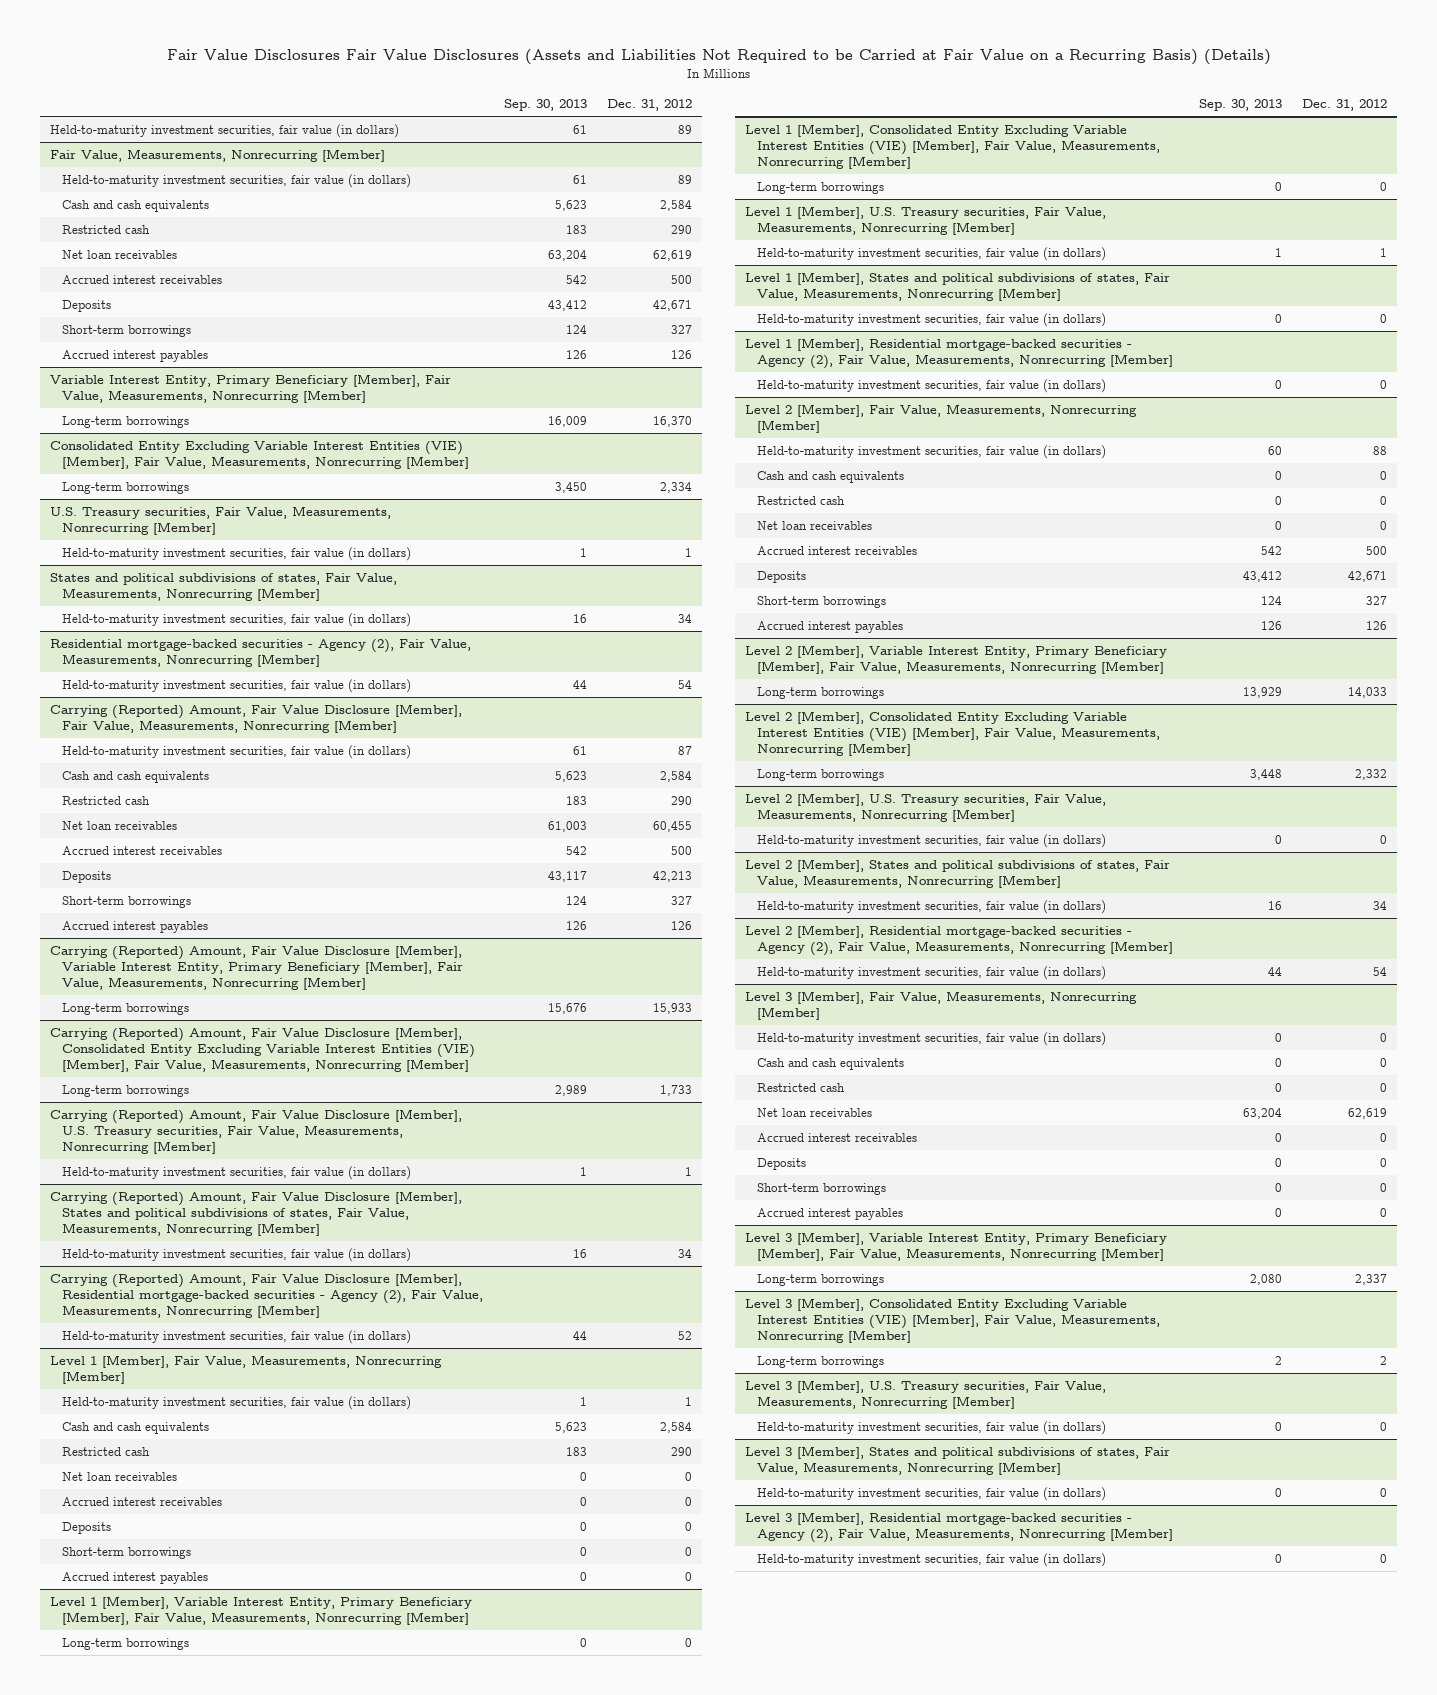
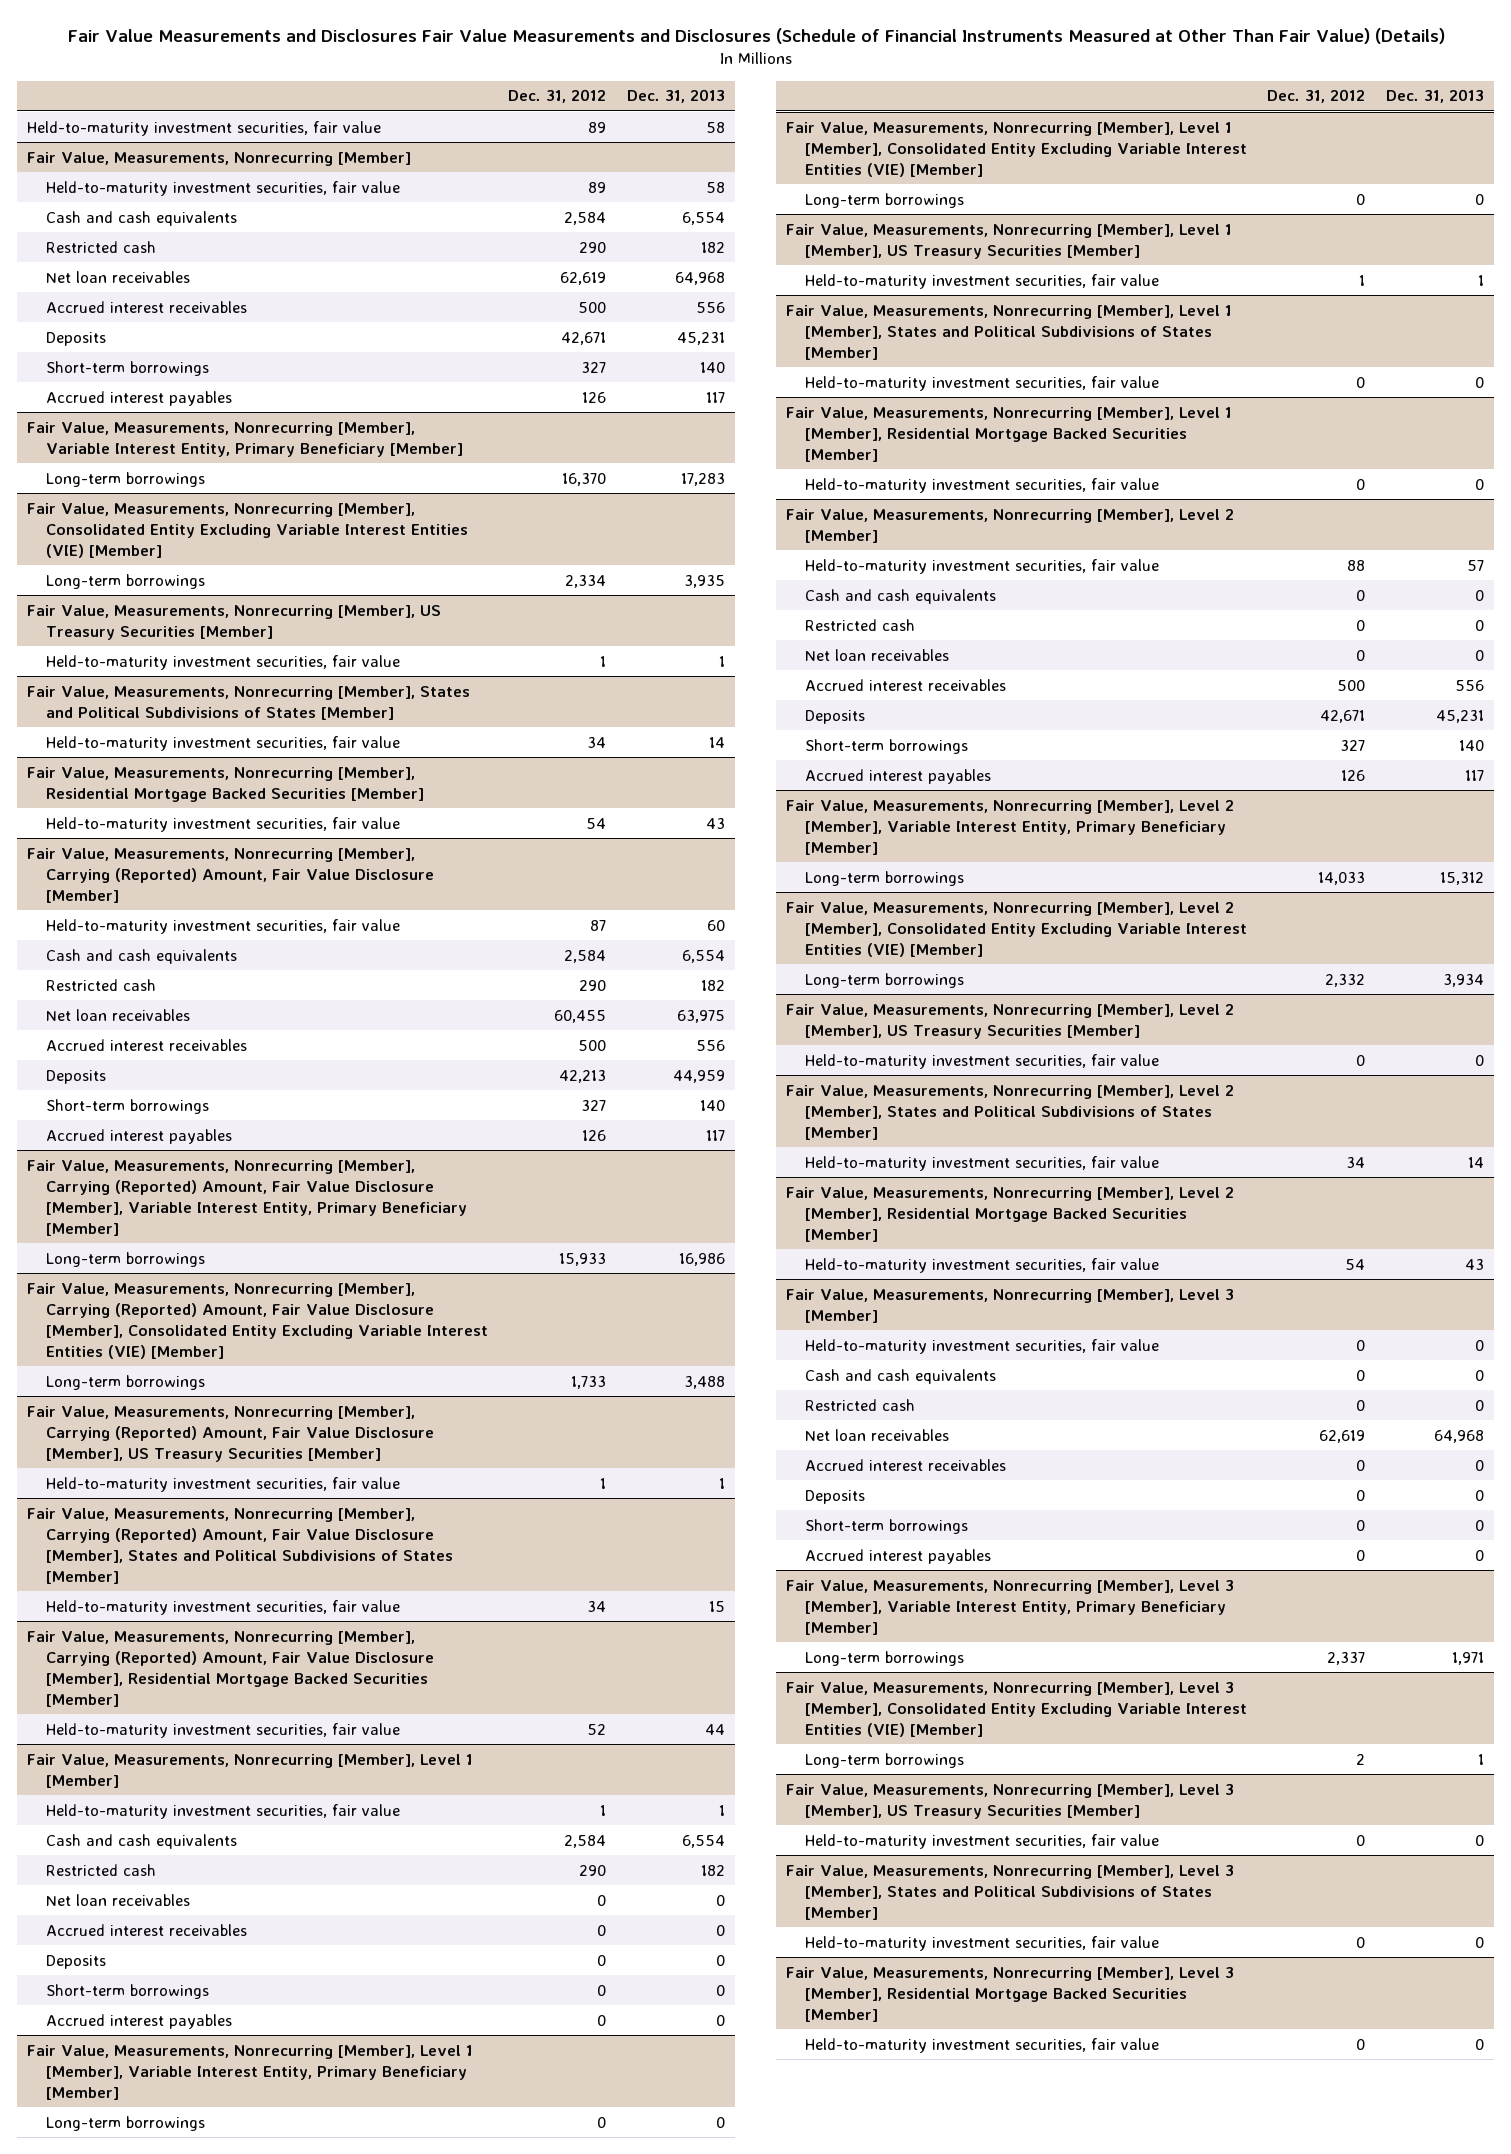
[166,49,1271,66] Fair Value Disclosures Fair Value Disclosures (Assets and Liabilities Not Required to be Carried at Fair Value on a Recurring Basis) (Details) -> [67,28,1445,45] Fair Value Measurements and Disclosures Fair Value Measurements and Disclosures (Schedule of Financial Instruments Measured at Other Than Fair Value) (Details)
[503,99,587,112] Sep. 30, 2013 -> none
none -> [626,89,725,104] Dec. 31, 2013
[50,123,400,138] Held-to-maturity investment securities, fair value (in dollars) -> [27,120,382,136] Held-to-maturity investment securities, fair value
[62,173,412,188] Held-to-maturity investment securities, fair value (in dollars) -> [45,180,400,196] Held-to-maturity investment securities, fair value
[50,373,452,404] Variable Interest Entity, Primary Beneficiary [Member], Fair Value, Measurements, Nonrecurring [Member] -> [27,421,463,457] Fair Value, Measurements, Nonrecurring [Member], Variable Interest Entity, Primary Beneficiary [Member]
[50,440,470,470] Consolidated Entity Excluding Variable Interest Entities (VIE) [Member], Fair Value, Measurements, Nonrecurring [Member] -> [27,502,468,558] Fair Value, Measurements, Nonrecurring [Member], Consolidated Entity Excluding Variable Interest Entities (VIE) [Member]
[50,505,392,536] U.S. Treasury securities, Fair Value, Measurements, Nonrecurring [Member] -> [27,604,442,640] Fair Value, Measurements, Nonrecurring [Member], US Treasury Securities [Member]
[62,546,412,561] Held-to-maturity investment securities, fair value (in dollars) -> [45,654,400,670] Held-to-maturity investment securities, fair value
[50,572,398,602] States and political subdivisions of states, Fair Value, Measurements, Nonrecurring [Member] -> [27,685,471,720] Fair Value, Measurements, Nonrecurring [Member], States and Political Subdivisions of States [Member]
[62,612,412,627] Held-to-maturity investment securities, fair value (in dollars) -> [45,735,400,751] Held-to-maturity investment securities, fair value
[50,638,472,668] Residential mortgage-backed securities - Agency (2), Fair Value, Measurements, Nonrecurring [Member] -> [27,766,424,802] Fair Value, Measurements, Nonrecurring [Member], Residential Mortgage Backed Securities [Member]
[62,678,412,693] Held-to-maturity investment securities, fair value (in dollars) -> [45,816,400,832] Held-to-maturity investment securities, fair value
[50,703,463,734] Carrying (Reported) Amount, Fair Value Disclosure [Member], Fair Value, Measurements, Nonrecurring [Member] -> [27,847,434,903] Fair Value, Measurements, Nonrecurring [Member], Carrying (Reported) Amount, Fair Value Disclosure [Member]
[62,744,412,759] Held-to-maturity investment securities, fair value (in dollars) -> [45,918,400,934] Held-to-maturity investment securities, fair value
[50,944,464,991] Carrying (Reported) Amount, Fair Value Disclosure [Member], Variable Interest Entity, Primary Beneficiary [Member], Fair Value, Measurements, Nonrecurring [Member] -> [27,1159,467,1236] Fair Value, Measurements, Nonrecurring [Member], Carrying (Reported) Amount, Fair Value Disclosure [Member], Variable Interest Entity, Primary Beneficiary [Member]
[50,1026,476,1073] Carrying (Reported) Amount, Fair Value Disclosure [Member], Consolidated Entity Excluding Variable Interest Entities (VIE) [Member], Fair Value, Measurements, Nonrecurring [Member] -> [27,1282,488,1359] Fair Value, Measurements, Nonrecurring [Member], Carrying (Reported) Amount, Fair Value Disclosure [Member], Consolidated Entity Excluding Variable Interest Entities (VIE) [Member]
[50,1108,463,1155] Carrying (Reported) Amount, Fair Value Disclosure [Member], U.S. Treasury securities, Fair Value, Measurements, Nonrecurring [Member] -> [27,1405,434,1462] Fair Value, Measurements, Nonrecurring [Member], Carrying (Reported) Amount, Fair Value Disclosure [Member], US Treasury Securities [Member]
[62,1165,412,1180] Held-to-maturity investment securities, fair value (in dollars) -> [45,1476,400,1492] Held-to-maturity investment securities, fair value
[50,1190,463,1237] Carrying (Reported) Amount, Fair Value Disclosure [Member], States and political subdivisions of states, Fair Value, Measurements, Nonrecurring [Member] -> [27,1507,453,1584] Fair Value, Measurements, Nonrecurring [Member], Carrying (Reported) Amount, Fair Value Disclosure [Member], States and Political Subdivisions of States [Member]
[62,1247,412,1262] Held-to-maturity investment securities, fair value (in dollars) -> [45,1599,400,1615] Held-to-maturity investment securities, fair value
[50,1272,484,1319] Carrying (Reported) Amount, Fair Value Disclosure [Member], Residential mortgage-backed securities - Agency (2), Fair Value, Measurements, Nonrecurring [Member] -> [27,1630,434,1707] Fair Value, Measurements, Nonrecurring [Member], Carrying (Reported) Amount, Fair Value Disclosure [Member], Residential Mortgage Backed Securities [Member]
[62,1329,412,1344] Held-to-maturity investment securities, fair value (in dollars) -> [45,1722,400,1738] Held-to-maturity investment securities, fair value
[50,1354,443,1385] Level 1 [Member], Fair Value, Measurements, Nonrecurring [Member] -> [27,1753,474,1788] Fair Value, Measurements, Nonrecurring [Member], Level 1 [Member]
[62,1395,412,1410] Held-to-maturity investment securities, fair value (in dollars) -> [45,1803,400,1819] Held-to-maturity investment securities, fair value
[50,1595,473,1626] Level 1 [Member], Variable Interest Entity, Primary Beneficiary [Member], Fair Value, Measurements, Nonrecurring [Member] -> [27,2044,474,2100] Fair Value, Measurements, Nonrecurring [Member], Level 1 [Member], Variable Interest Entity, Primary Beneficiary [Member]
[745,123,1161,170] Level 1 [Member], Consolidated Entity Excluding Variable Interest Entities (VIE) [Member], Fair Value, Measurements, Nonrecurring [Member] -> [786,121,1247,177] Fair Value, Measurements, Nonrecurring [Member], Level 1 [Member], Consolidated Entity Excluding Variable Interest Entities (VIE) [Member]
[745,205,1107,236] Level 1 [Member], U.S. Treasury securities, Fair Value, Measurements, Nonrecurring [Member] -> [786,223,1233,259] Fair Value, Measurements, Nonrecurring [Member], Level 1 [Member], US Treasury Securities [Member]
[757,246,1107,261] Held-to-maturity investment securities, fair value (in dollars) -> [804,273,1159,289] Held-to-maturity investment securities, fair value
[745,271,1171,302] Level 1 [Member], States and political subdivisions of states, Fair Value, Measurements, Nonrecurring [Member] -> [786,304,1233,360] Fair Value, Measurements, Nonrecurring [Member], Level 1 [Member], States and Political Subdivisions of States [Member]
[757,312,1107,327] Held-to-maturity investment securities, fair value (in dollars) -> [804,375,1159,391] Held-to-maturity investment securities, fair value
[745,337,1174,370] Level 1 [Member], Residential mortgage-backed securities - Agency (2), Fair Value, Measurements, Nonrecurring [Member] -> [786,406,1233,462] Fair Value, Measurements, Nonrecurring [Member], Level 1 [Member], Residential Mortgage Backed Securities [Member]
[757,378,1107,393] Held-to-maturity investment securities, fair value (in dollars) -> [804,477,1159,493] Held-to-maturity investment securities, fair value
[745,403,1138,434] Level 2 [Member], Fair Value, Measurements, Nonrecurring [Member] -> [786,508,1235,543] Fair Value, Measurements, Nonrecurring [Member], Level 2 [Member]
[757,444,1107,459] Held-to-maturity investment securities, fair value (in dollars) -> [804,558,1159,574] Held-to-maturity investment securities, fair value
[745,644,1168,675] Level 2 [Member], Variable Interest Entity, Primary Beneficiary [Member], Fair Value, Measurements, Nonrecurring [Member] -> [786,799,1235,855] Fair Value, Measurements, Nonrecurring [Member], Level 2 [Member], Variable Interest Entity, Primary Beneficiary [Member]
[745,710,1161,757] Level 2 [Member], Consolidated Entity Excluding Variable Interest Entities (VIE) [Member], Fair Value, Measurements, Nonrecurring [Member] -> [786,901,1247,957] Fair Value, Measurements, Nonrecurring [Member], Level 2 [Member], Consolidated Entity Excluding Variable Interest Entities (VIE) [Member]
[745,792,1107,823] Level 2 [Member], U.S. Treasury securities, Fair Value, Measurements, Nonrecurring [Member] -> [786,1003,1235,1039] Fair Value, Measurements, Nonrecurring [Member], Level 2 [Member], US Treasury Securities [Member]
[757,833,1107,848] Held-to-maturity investment securities, fair value (in dollars) -> [804,1053,1159,1069] Held-to-maturity investment securities, fair value
[745,858,1171,889] Level 2 [Member], States and political subdivisions of states, Fair Value, Measurements, Nonrecurring [Member] -> [786,1084,1235,1140] Fair Value, Measurements, Nonrecurring [Member], Level 2 [Member], States and Political Subdivisions of States [Member]
[757,899,1107,914] Held-to-maturity investment securities, fair value (in dollars) -> [804,1155,1159,1171] Held-to-maturity investment securities, fair value
[745,924,1174,957] Level 2 [Member], Residential mortgage-backed securities - Agency (2), Fair Value, Measurements, Nonrecurring [Member] -> [786,1186,1235,1242] Fair Value, Measurements, Nonrecurring [Member], Level 2 [Member], Residential Mortgage Backed Securities [Member]
[757,965,1107,980] Held-to-maturity investment securities, fair value (in dollars) -> [804,1257,1159,1273] Held-to-maturity investment securities, fair value
[745,990,1138,1021] Level 3 [Member], Fair Value, Measurements, Nonrecurring [Member] -> [786,1288,1235,1323] Fair Value, Measurements, Nonrecurring [Member], Level 3 [Member]
[757,1031,1107,1046] Held-to-maturity investment securities, fair value (in dollars) -> [804,1338,1159,1354] Held-to-maturity investment securities, fair value
[745,1231,1168,1262] Level 3 [Member], Variable Interest Entity, Primary Beneficiary [Member], Fair Value, Measurements, Nonrecurring [Member] -> [786,1579,1235,1635] Fair Value, Measurements, Nonrecurring [Member], Level 3 [Member], Variable Interest Entity, Primary Beneficiary [Member]
[745,1297,1161,1344] Level 3 [Member], Consolidated Entity Excluding Variable Interest Entities (VIE) [Member], Fair Value, Measurements, Nonrecurring [Member] -> [786,1681,1247,1737] Fair Value, Measurements, Nonrecurring [Member], Level 3 [Member], Consolidated Entity Excluding Variable Interest Entities (VIE) [Member]
[745,1379,1107,1410] Level 3 [Member], U.S. Treasury securities, Fair Value, Measurements, Nonrecurring [Member] -> [786,1783,1235,1819] Fair Value, Measurements, Nonrecurring [Member], Level 3 [Member], US Treasury Securities [Member]
[757,1420,1107,1435] Held-to-maturity investment securities, fair value (in dollars) -> [804,1833,1159,1849] Held-to-maturity investment securities, fair value
[745,1445,1171,1476] Level 3 [Member], States and political subdivisions of states, Fair Value, Measurements, Nonrecurring [Member] -> [786,1864,1235,1920] Fair Value, Measurements, Nonrecurring [Member], Level 3 [Member], States and Political Subdivisions of States [Member]
[757,1486,1107,1501] Held-to-maturity investment securities, fair value (in dollars) -> [804,1935,1159,1951] Held-to-maturity investment securities, fair value
[745,1511,1174,1544] Level 3 [Member], Residential mortgage-backed securities - Agency (2), Fair Value, Measurements, Nonrecurring [Member] -> [786,1966,1235,2022] Fair Value, Measurements, Nonrecurring [Member], Level 3 [Member], Residential Mortgage Backed Securities [Member]
[757,1552,1107,1567] Held-to-maturity investment securities, fair value (in dollars) -> [804,2037,1159,2053] Held-to-maturity investment securities, fair value

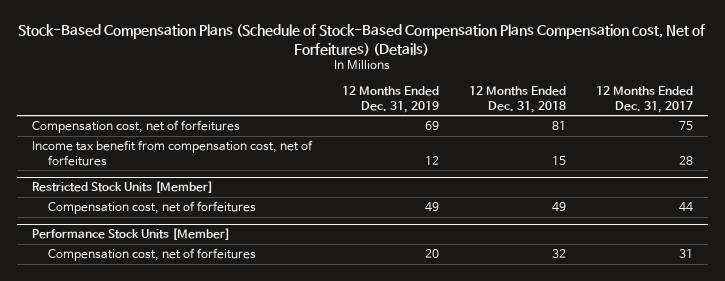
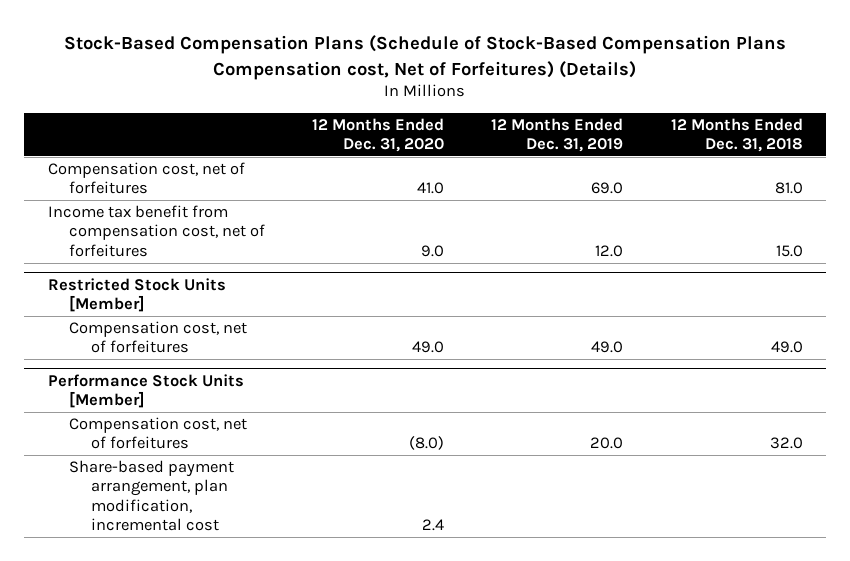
[596,86,694,113] 12 Months Ended Dec. 31, 2017 -> none
none -> [312,117,445,153] 12 Months Ended Dec. 31, 2020
[424,121,439,131] 69 -> [591,182,624,195] 69.0
[552,121,567,131] 81 -> [774,182,803,195] 81.0
[424,155,439,165] 12 -> [595,244,624,257] 12.0
[552,155,567,165] 15 -> [775,244,803,257] 15.0
[424,202,439,213] 49 -> [591,341,624,354] 49.0
[552,202,567,213] 49 -> [770,341,803,354] 49.0
[424,249,439,259] 20 -> [590,437,624,450] 20.0
[552,249,567,259] 32 -> [769,437,803,450] 32.0
none -> [69,460,235,532] Share-based payment arrangement, plan modification, incremental cost

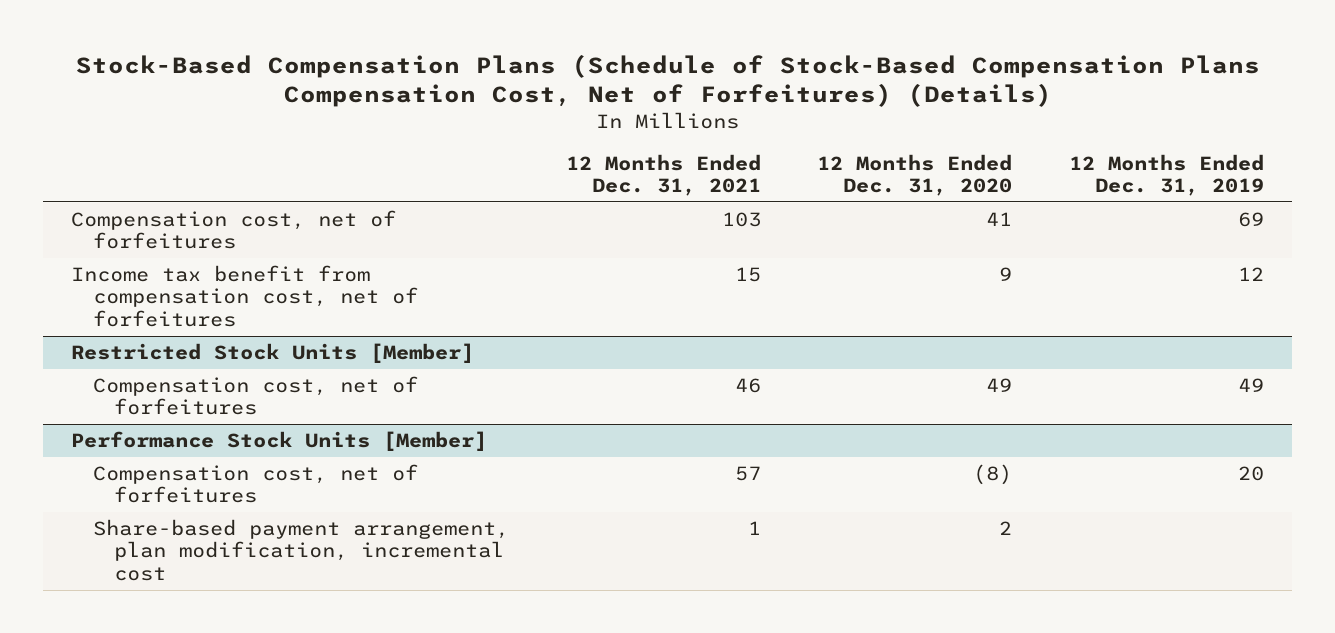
[64,35,787,80] Stock-Based Compensation Plans (Schedule of Stock-Based Compensation Plans Compensation cost, Net of Forfeitures) (Details) -> [75,53,1260,108] Stock-Based Compensation Plans (Schedule of Stock-Based Compensation Plans Compensation Cost, Net of Forfeitures) (Details)
[670,117,803,153] 12 Months Ended Dec. 31, 2018 -> none
none -> [565,153,761,197] 12 Months Ended Dec. 31, 2021
[417,182,445,195] 41.0 -> [986,212,1013,227] 41
[591,182,624,195] 69.0 -> [1237,212,1264,228] 69
[421,244,445,257] 9.0 -> [999,267,1013,282] 9
[595,244,624,257] 12.0 -> [1237,267,1264,282] 12
[412,341,445,354] 49.0 -> [986,378,1013,393] 49
[591,341,624,354] 49.0 -> [1237,378,1264,393] 49
[409,436,445,451] (8.0) -> [973,464,1013,486] (8)
[590,437,624,450] 20.0 -> [1237,466,1264,482] 20
[422,519,445,532] 2.4 -> [999,521,1013,536] 2

